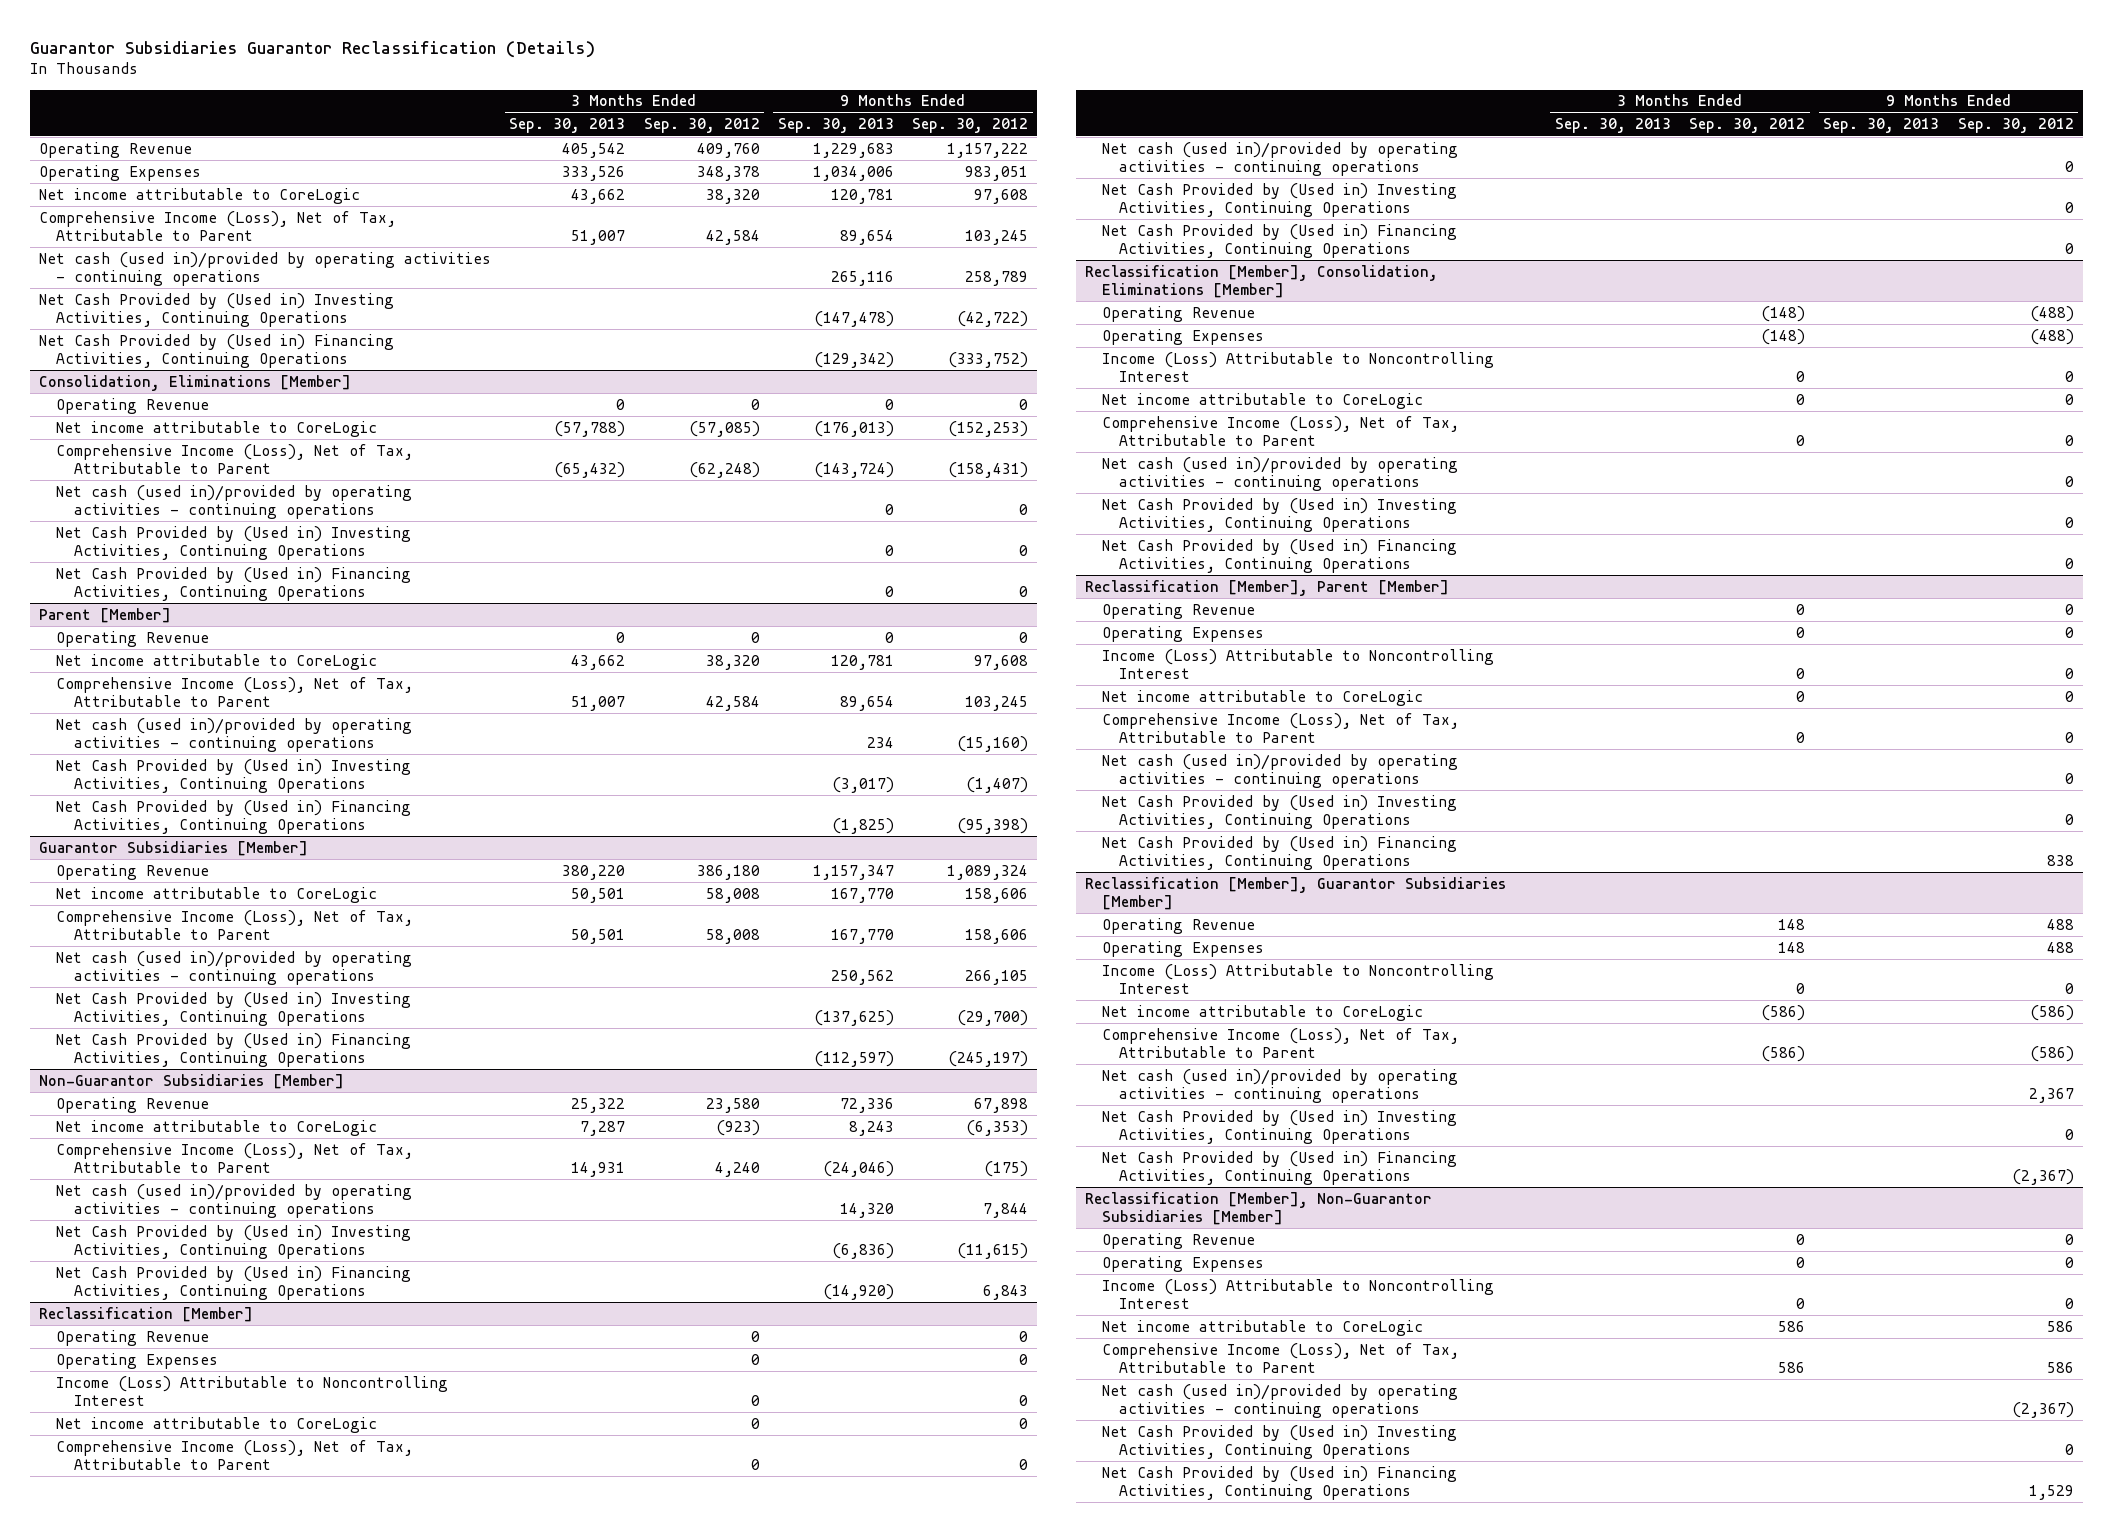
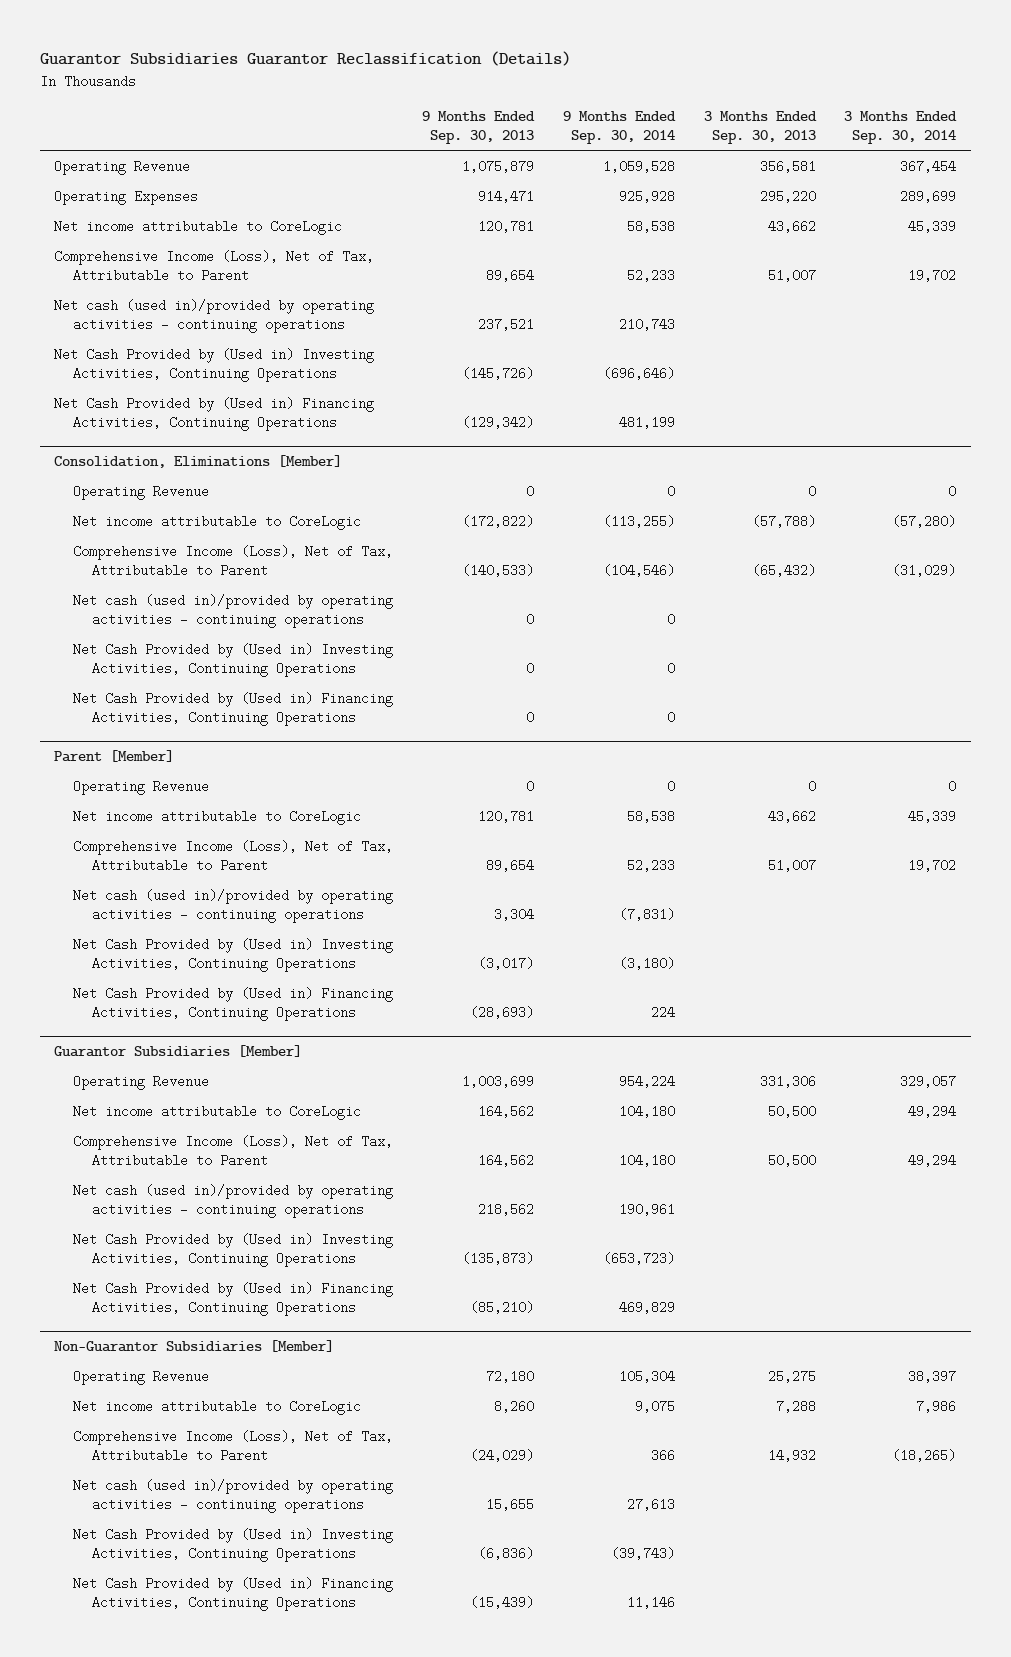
[643,118,760,134] Sep. 30, 2012 -> none
[912,118,1029,134] Sep. 30, 2012 -> none
none -> [562,111,676,145] 9 Months Ended Sep. 30, 2014
none -> [844,111,958,145] 3 Months Ended Sep. 30, 2014
[562,142,626,158] 405,542 -> [759,159,816,173] 356,581
[812,142,894,158] 1,229,683 -> [462,159,535,173] 1,075,879
[562,165,626,181] 333,526 -> [759,189,816,203] 295,220
[812,165,894,181] 1,034,006 -> [478,189,535,203] 914,471
[830,271,894,287] 265,116 -> [478,317,535,331] 237,521
[813,311,894,328] (147,478) -> [462,366,535,380] (145,726)
[813,420,894,437] (176,013) -> [462,514,535,528] (172,822)
[813,462,894,479] (143,724) -> [462,563,535,577] (140,533)
[866,737,894,749] 234 -> [494,907,535,921] 3,304
[831,818,894,835] (1,825) -> [470,1005,535,1019] (28,693)
[562,864,626,880] 380,220 -> [759,1074,816,1088] 331,306
[812,864,894,880] 1,157,347 -> [462,1074,535,1088] 1,003,699
[571,887,626,903] 50,501 -> [767,1104,816,1118] 50,500
[830,887,894,903] 167,770 -> [478,1104,535,1118] 164,562
[571,929,626,945] 50,501 -> [767,1153,816,1167] 50,500
[830,929,894,945] 167,770 -> [478,1153,535,1167] 164,562
[830,970,894,986] 250,562 -> [478,1202,535,1216] 218,562
[813,1010,894,1027] (137,625) -> [462,1251,535,1265] (135,873)
[813,1051,894,1068] (112,597) -> [470,1300,535,1314] (85,210)
[571,1097,626,1113] 25,322 -> [767,1369,816,1383] 25,275
[839,1097,894,1113] 72,336 -> [486,1369,535,1383] 72,180
[580,1120,626,1136] 7,287 -> [775,1399,816,1413] 7,288
[848,1120,894,1136] 8,243 -> [494,1399,535,1413] 8,260
[571,1162,626,1178] 14,931 -> [767,1448,816,1462] 14,932
[822,1161,894,1178] (24,046) -> [470,1448,535,1462] (24,029)
[839,1203,894,1219] 14,320 -> [486,1497,535,1511] 15,655
[39,1306,254,1322] Reclassification [Member] -> none
[56,1329,210,1346] Operating Revenue -> none
[56,1352,219,1369] Operating Expenses -> none
[56,1375,449,1407] Income (Loss) Attributable to Noncontrolling Interest -> none
[56,1416,378,1433] Net income attributable to CoreLogic -> none
[56,1439,414,1471] Comprehensive Income (Loss), Net of Tax, Attributable to Parent -> none
[1101,141,1458,177] Net cash (used in)/provided by operating activities - continuing operations -> none
[1101,182,1457,218] Net Cash Provided by (Used in) Investing Activities, Continuing Operations -> none
[1101,223,1457,259] Net Cash Provided by (Used in) Financing Activities, Continuing Operations -> none
[1084,264,1438,299] Reclassification [Member], Consolidation, Eliminations [Member] -> none
[1101,305,1255,322] Operating Revenue -> none
[1101,328,1264,345] Operating Expenses -> none
[1101,351,1494,383] Income (Loss) Attributable to Noncontrolling Interest -> none
[1101,392,1423,409] Net income attributable to CoreLogic -> none
[1101,415,1459,447] Comprehensive Income (Loss), Net of Tax, Attributable to Parent -> none
[1101,456,1458,492] Net cash (used in)/provided by operating activities - continuing operations -> none
[1101,497,1457,533] Net Cash Provided by (Used in) Investing Activities, Continuing Operations -> none
[1101,538,1457,574] Net Cash Provided by (Used in) Financing Activities, Continuing Operations -> none
[1084,579,1449,596] Reclassification [Member], Parent [Member] -> none
[1101,602,1255,619] Operating Revenue -> none
[1101,625,1264,642] Operating Expenses -> none
[1101,648,1494,680] Income (Loss) Attributable to Noncontrolling Interest -> none
[1101,689,1423,706] Net income attributable to CoreLogic -> none
[1101,712,1459,744] Comprehensive Income (Loss), Net of Tax, Attributable to Parent -> none
[1101,753,1458,789] Net cash (used in)/provided by operating activities - continuing operations -> none
[1101,794,1457,830] Net Cash Provided by (Used in) Investing Activities, Continuing Operations -> none
[1101,835,1457,871] Net Cash Provided by (Used in) Financing Activities, Continuing Operations -> none
[1084,876,1506,911] Reclassification [Member], Guarantor Subsidiaries [Member] -> none
[1101,917,1255,934] Operating Revenue -> none
[1101,940,1264,957] Operating Expenses -> none
[1101,963,1494,995] Income (Loss) Attributable to Noncontrolling Interest -> none
[1101,1004,1423,1021] Net income attributable to CoreLogic -> none
[1101,1027,1459,1059] Comprehensive Income (Loss), Net of Tax, Attributable to Parent -> none
[1101,1068,1458,1104] Net cash (used in)/provided by operating activities - continuing operations -> none
[1101,1109,1457,1145] Net Cash Provided by (Used in) Investing Activities, Continuing Operations -> none
[1101,1150,1457,1186] Net Cash Provided by (Used in) Financing Activities, Continuing Operations -> none
[1084,1191,1432,1226] Reclassification [Member], Non-Guarantor Subsidiaries [Member] -> none
[1101,1232,1255,1249] Operating Revenue -> none
[1101,1255,1264,1272] Operating Expenses -> none
[1101,1278,1494,1310] Income (Loss) Attributable to Noncontrolling Interest -> none
[1101,1319,1423,1336] Net income attributable to CoreLogic -> none
[1101,1342,1459,1374] Comprehensive Income (Loss), Net of Tax, Attributable to Parent -> none
[1101,1383,1458,1419] Net cash (used in)/provided by operating activities - continuing operations -> none
[1101,1424,1457,1460] Net Cash Provided by (Used in) Investing Activities, Continuing Operations -> none
[1101,1465,1457,1501] Net Cash Provided by (Used in) Financing Activities, Continuing Operations -> none
[822,1284,894,1301] (14,920) -> [470,1595,535,1609] (15,439)

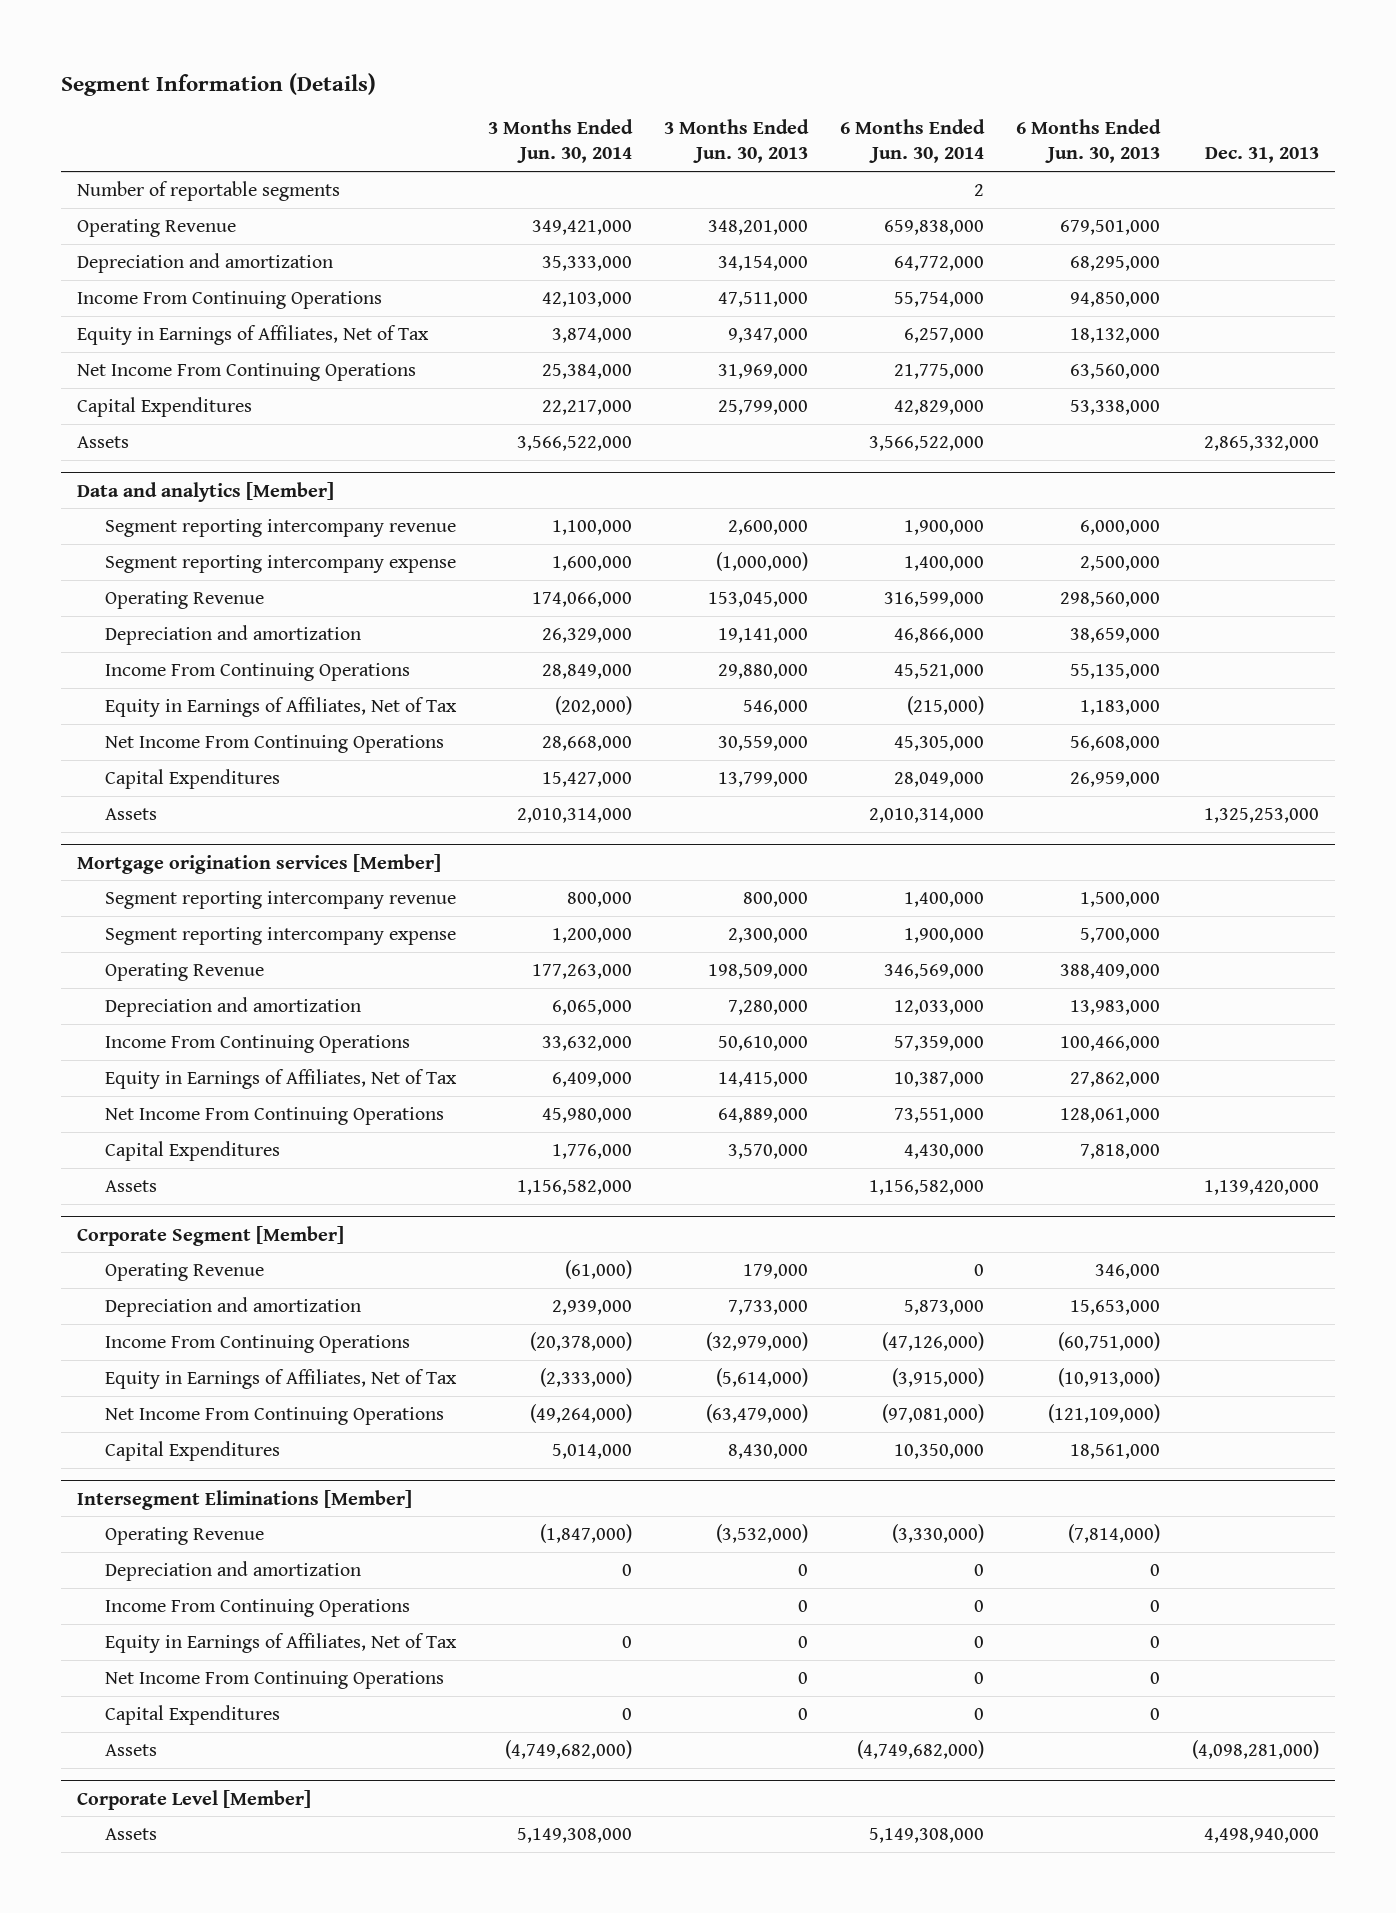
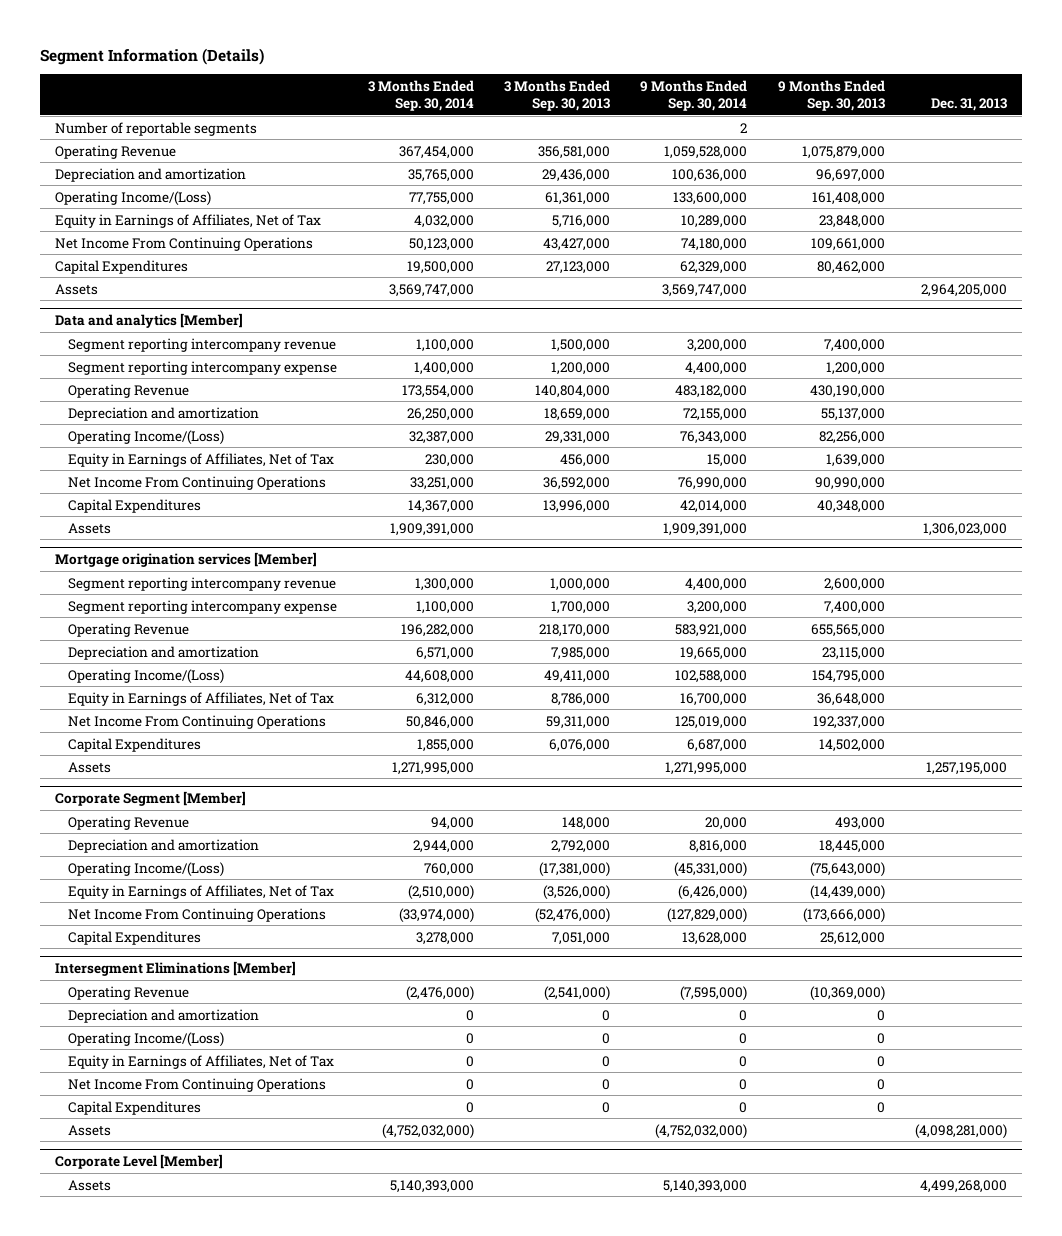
[487,119,633,164] 3 Months Ended Jun. 30, 2014 -> none
[663,119,809,164] 3 Months Ended Jun. 30, 2013 -> none
[839,119,985,164] 6 Months Ended Jun. 30, 2014 -> none
[1015,119,1161,164] 6 Months Ended Jun. 30, 2013 -> none
none -> [367,79,474,111] 3 Months Ended Sep. 30, 2014
none -> [503,79,610,111] 3 Months Ended Sep. 30, 2013
none -> [640,79,748,111] 9 Months Ended Sep. 30, 2014
none -> [777,79,885,111] 9 Months Ended Sep. 30, 2013
[76,291,382,310] Income From Continuing Operations -> [54,190,211,206] Operating Income/(Loss)
[1203,436,1319,452] 2,865,332,000 -> [921,283,1008,297] 2,964,205,000
[104,663,410,682] Income From Continuing Operations -> [68,429,225,445] Operating Income/(Loss)
[1203,808,1319,824] 1,325,253,000 -> [923,522,1008,536] 1,306,023,000
[104,1035,410,1054] Income From Continuing Operations -> [68,668,225,684] Operating Income/(Loss)
[1203,1180,1319,1196] 1,139,420,000 -> [926,761,1008,775] 1,257,195,000
[104,1335,410,1354] Income From Continuing Operations -> [68,861,225,877] Operating Income/(Loss)
[104,1599,410,1618] Income From Continuing Operations -> [68,1031,225,1047] Operating Income/(Loss)
[1203,1828,1319,1844] 4,498,940,000 -> [920,1179,1008,1193] 4,499,268,000

